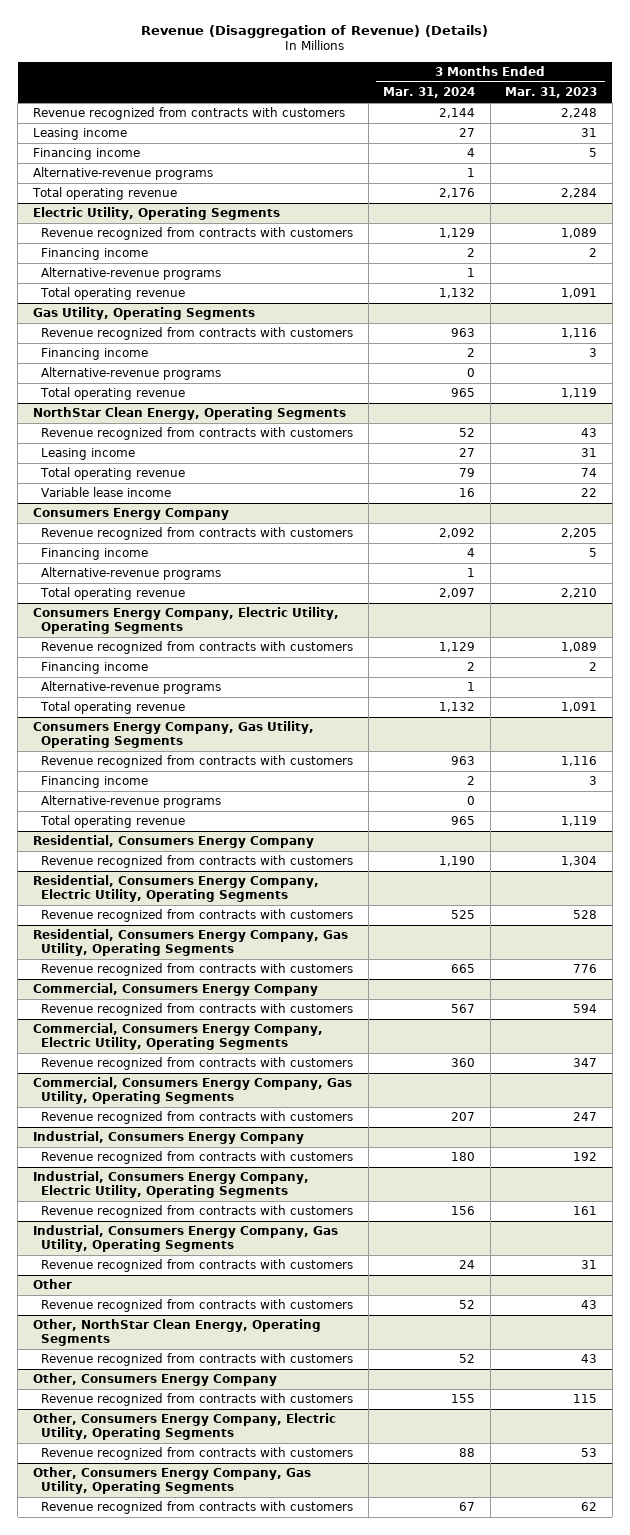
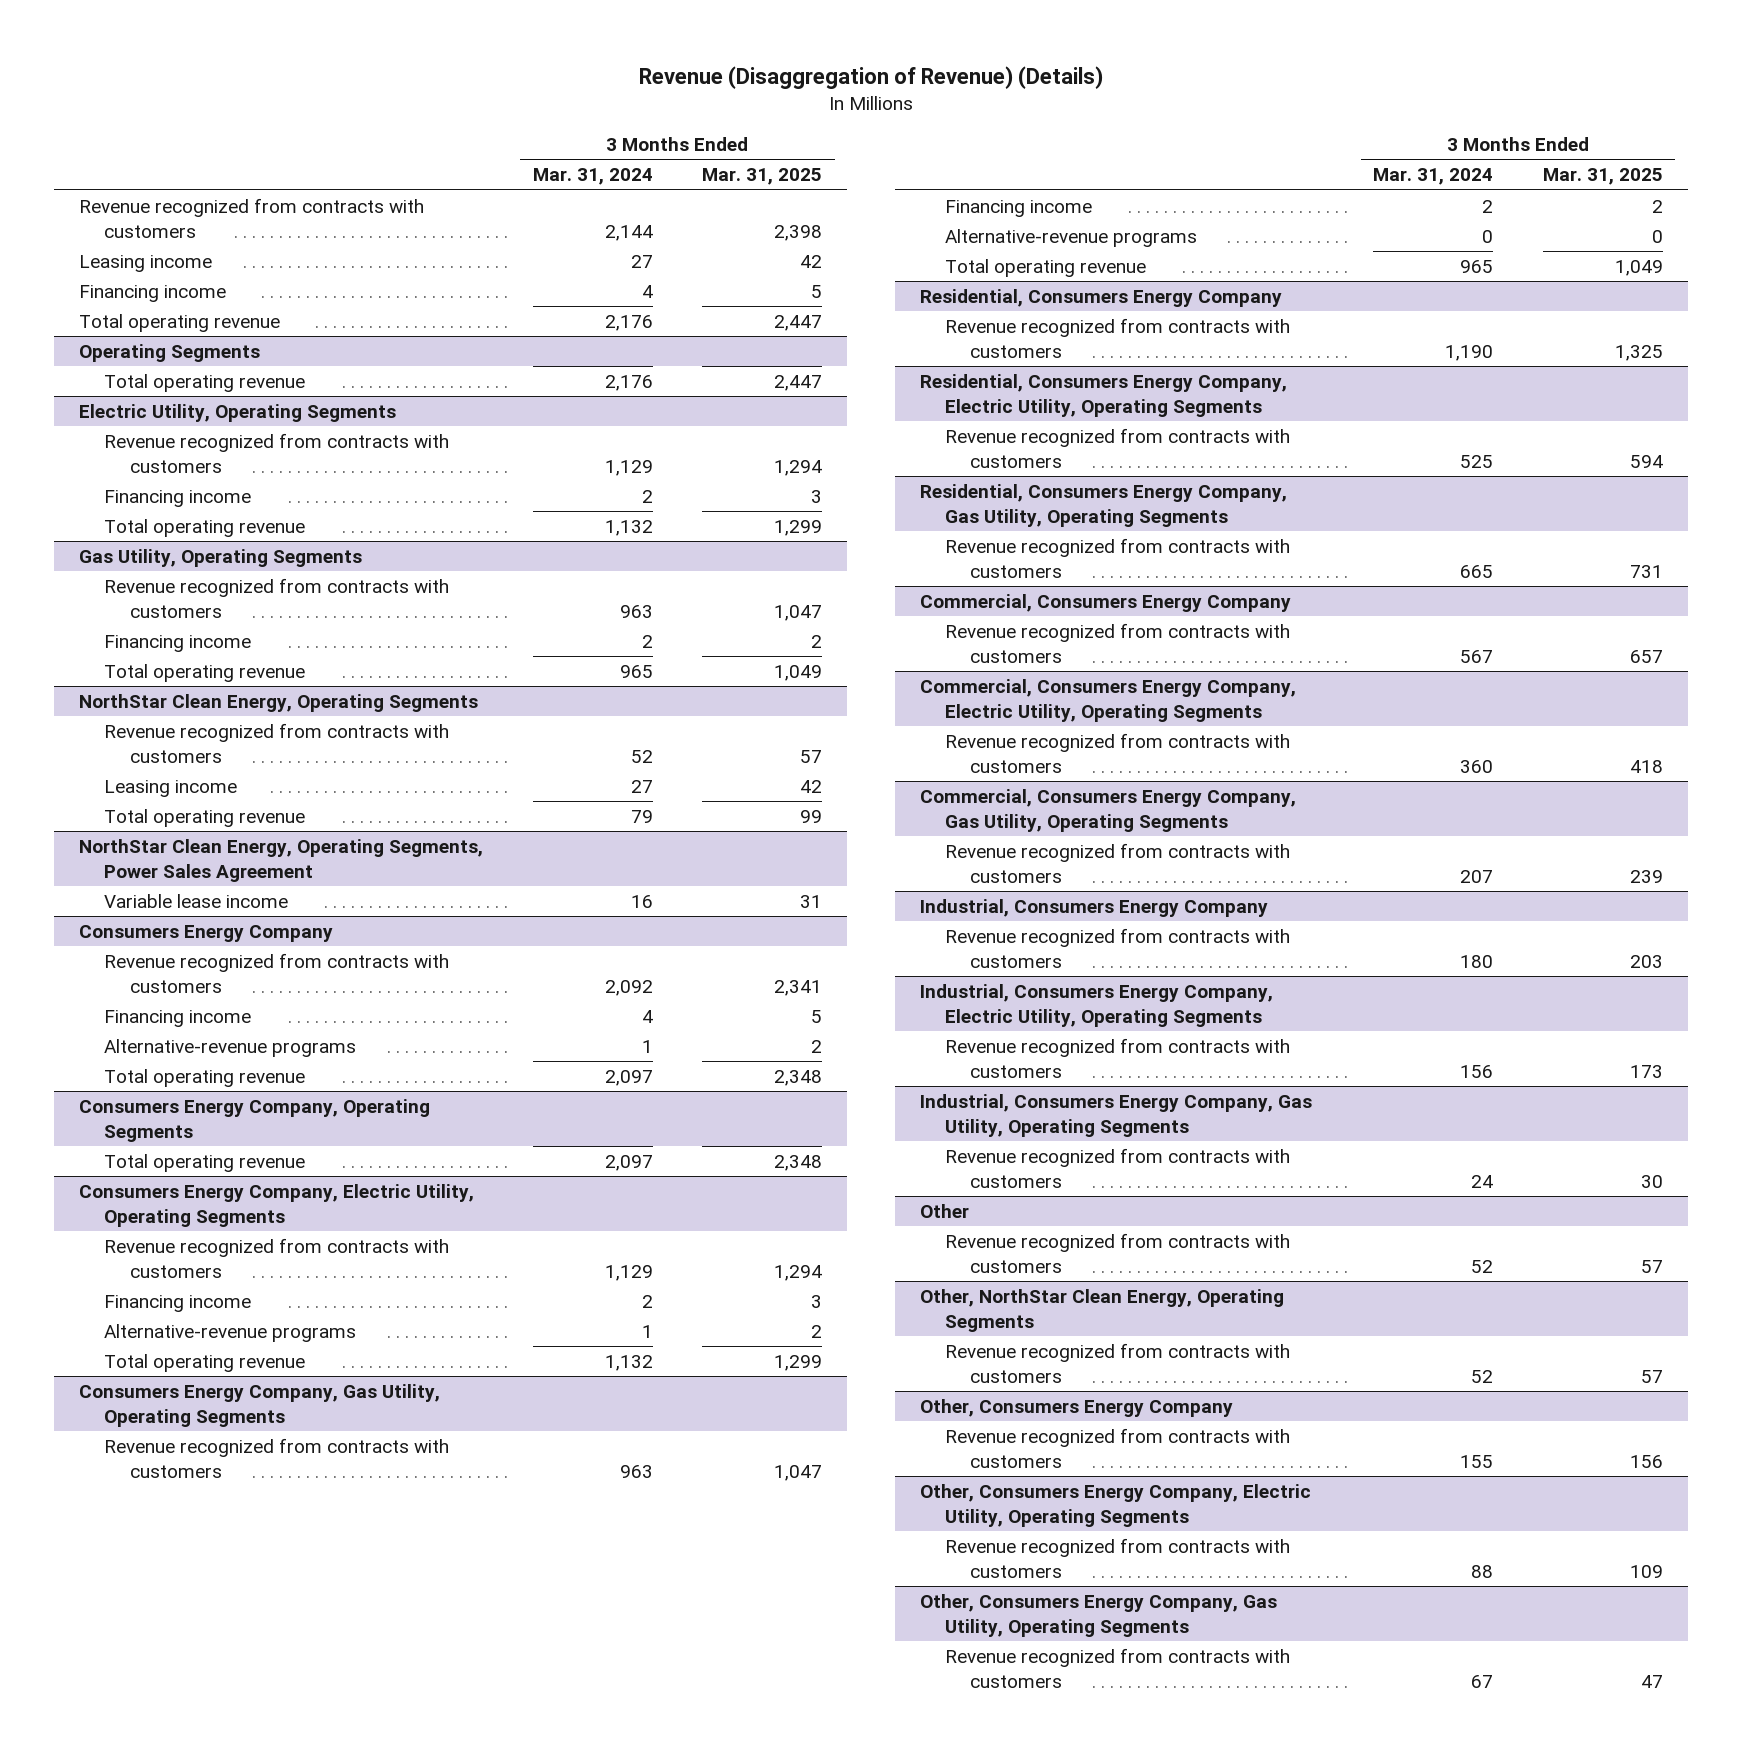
[505,87,598,99] Mar. 31, 2023 -> none
none -> [702,168,823,186] Mar. 31, 2025
[32,167,213,181] Alternative-revenue programs -> none
none -> [79,344,261,363] Operating Segments
none -> [104,374,306,393] Total operating revenue
[41,267,222,281] Alternative-revenue programs -> none
[41,367,222,381] Alternative-revenue programs -> none
none -> [79,839,484,882] NorthStar Clean Energy, Operating Segments, Power Sales Agreement
none -> [79,1099,431,1142] Consumers Energy Company, Operating Segments
none -> [104,1154,306,1173] Total operating revenue

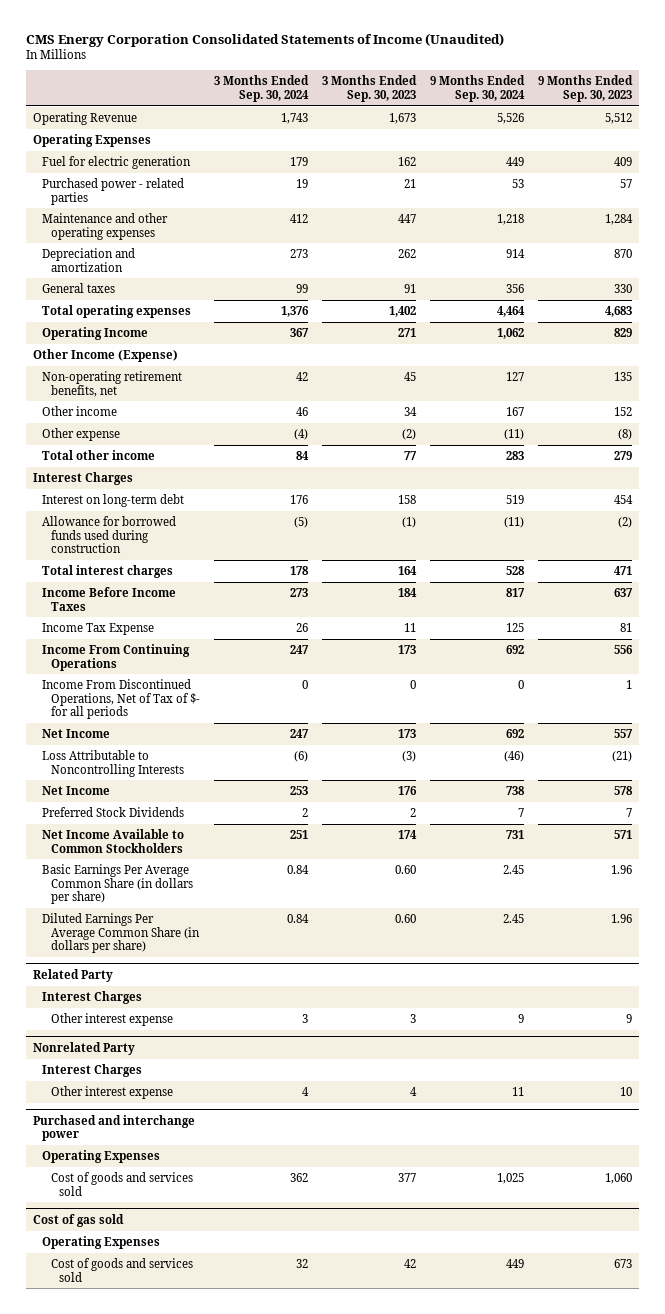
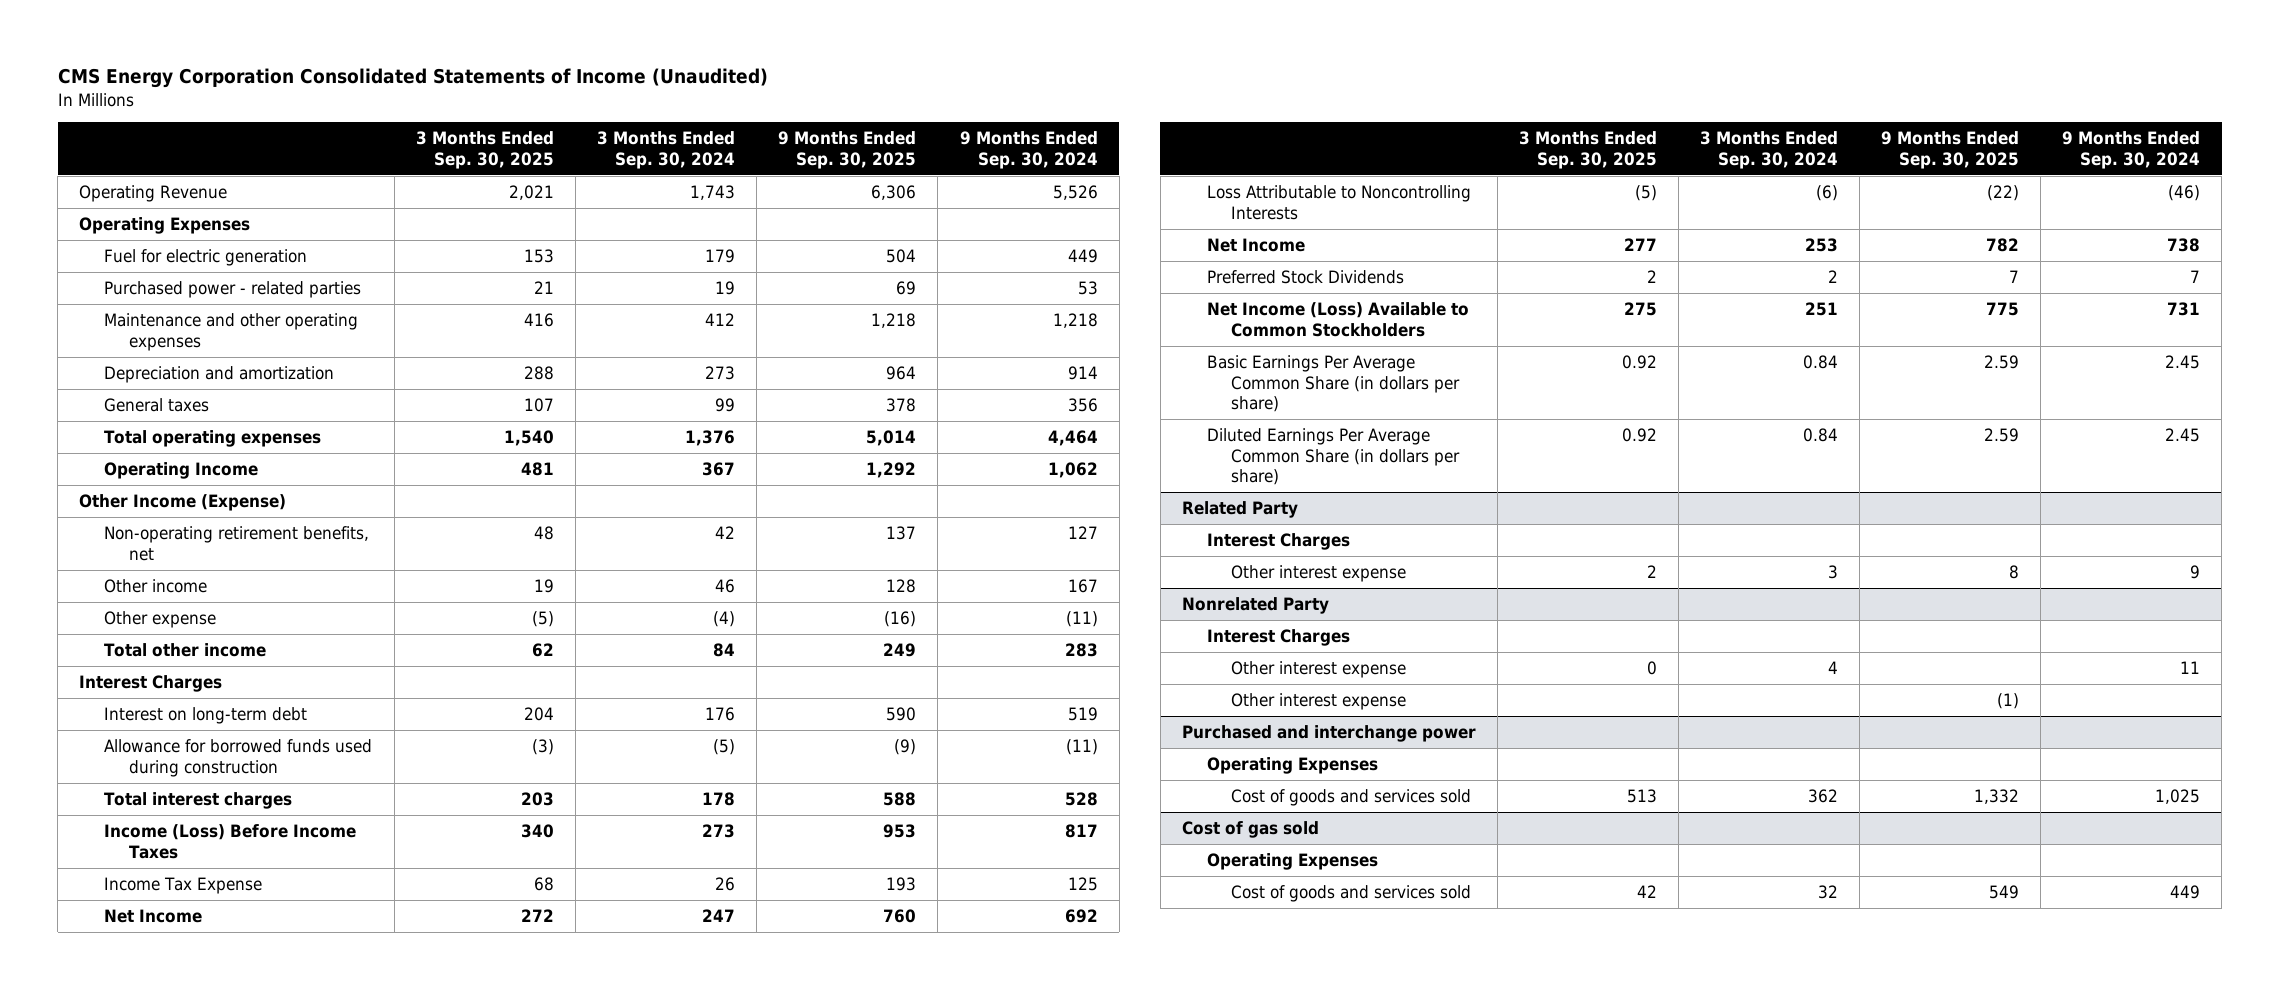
[321,75,417,102] 3 Months Ended Sep. 30, 2023 -> none
[538,75,634,102] 9 Months Ended Sep. 30, 2023 -> none
none -> [416,131,555,169] 3 Months Ended Sep. 30, 2025
none -> [778,131,917,169] 9 Months Ended Sep. 30, 2025
[41,587,176,611] Income Before Income Taxes -> [103,824,356,859] Income (Loss) Before Income Taxes
[41,644,190,671] Income From Continuing Operations -> none
[41,679,200,720] Income From Discontinued Operations, Net of Tax of $- for all periods -> none
[41,829,184,853] Net Income Available to Common Stockholders -> [1206,302,1469,337] Net Income (Loss) Available to Common Stockholders
none -> [1231,693,1407,711] Other interest expense

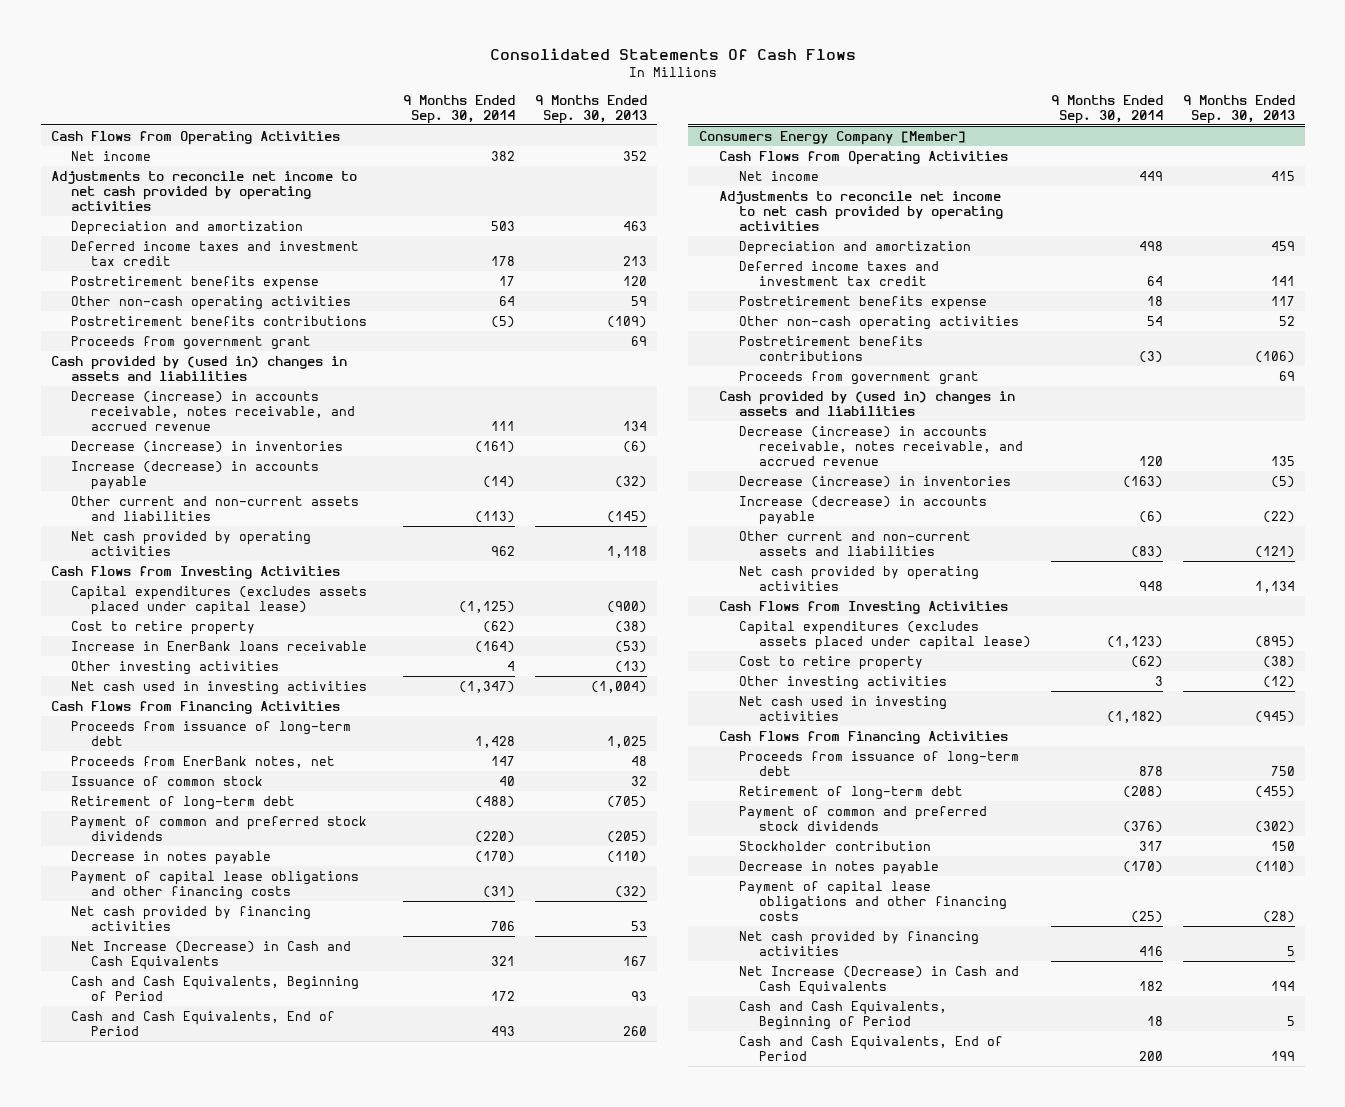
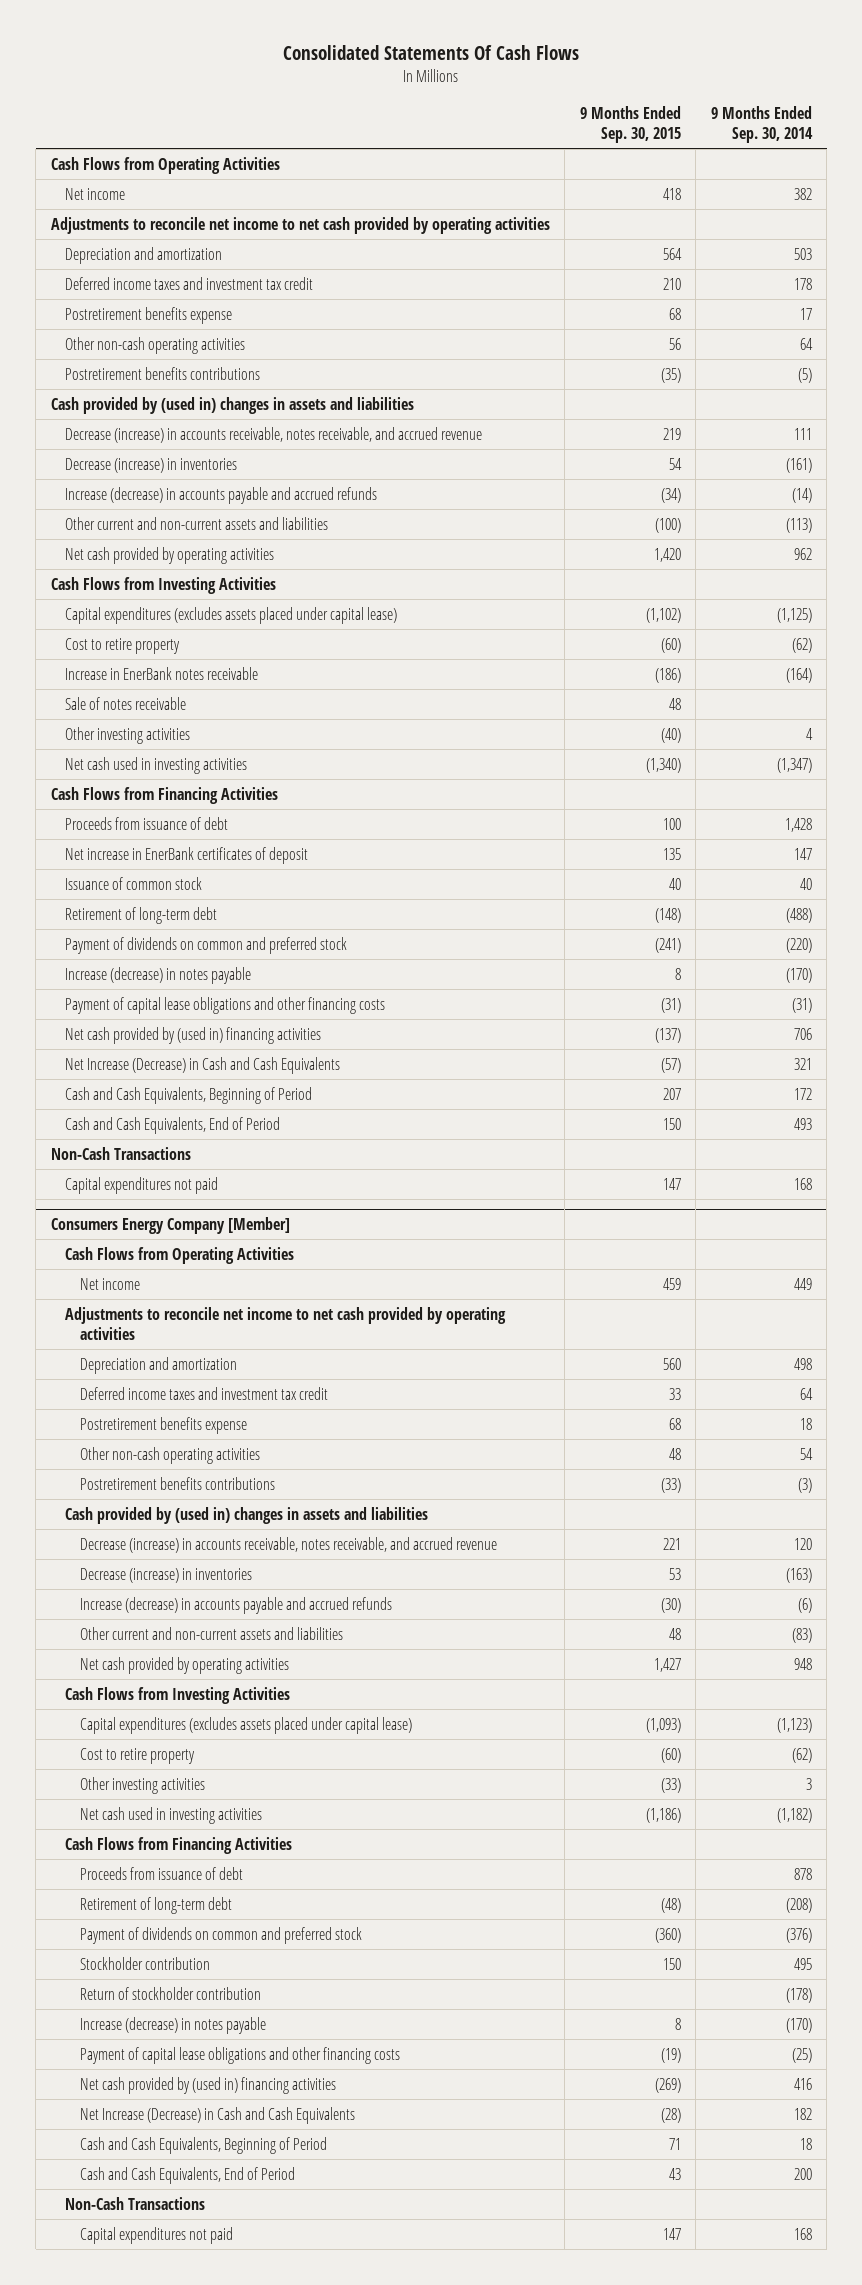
[534,94,647,124] 9 Months Ended Sep. 30, 2013 -> none
none -> [579,105,681,144] 9 Months Ended Sep. 30, 2015
[70,335,311,350] Proceeds from government grant -> none
[70,460,319,490] Increase (decrease) in accounts payable -> [65,486,378,504] Increase (decrease) in accounts payable and accrued refunds
[70,640,367,651] Increase in EnerBank loans receivable -> [65,666,259,680] Increase in EnerBank notes receivable
none -> [65,696,187,710] Sale of notes receivable
[70,720,351,746] Proceeds from issuance of long-term debt -> [65,816,229,830] Proceeds from issuance of debt
[70,755,335,768] Proceeds from EnerBank notes, net -> [65,846,309,864] Net increase in EnerBank certificates of deposit
[70,815,367,841] Payment of common and preferred stock dividends -> [65,936,348,954] Payment of dividends on common and preferred stock
[70,850,271,865] Decrease in notes payable -> [65,966,252,984] Increase (decrease) in notes payable
[70,905,311,931] Net cash provided by financing activities -> [65,1026,322,1044] Net cash provided by (used in) financing activities
none -> [50,1146,191,1160] Non-Cash Transactions
none -> [65,1176,219,1194] Capital expenditures not paid
[738,370,979,385] Proceeds from government grant -> none
[738,495,987,525] Increase (decrease) in accounts payable -> [79,1596,392,1614] Increase (decrease) in accounts payable and accrued refunds
[738,750,1019,776] Proceeds from issuance of long-term debt -> [79,1866,243,1880] Proceeds from issuance of debt
[738,805,987,831] Payment of common and preferred stock dividends -> [79,1926,362,1944] Payment of dividends on common and preferred stock
[1138,840,1163,851] 317 -> [793,1957,812,1970] 495
none -> [79,1986,261,2000] Return of stockholder contribution
[738,860,939,875] Decrease in notes payable -> [79,2016,266,2034] Increase (decrease) in notes payable
[738,930,979,956] Net cash provided by financing activities -> [79,2076,336,2094] Net cash provided by (used in) financing activities
none -> [65,2196,206,2210] Non-Cash Transactions
none -> [79,2226,233,2244] Capital expenditures not paid

